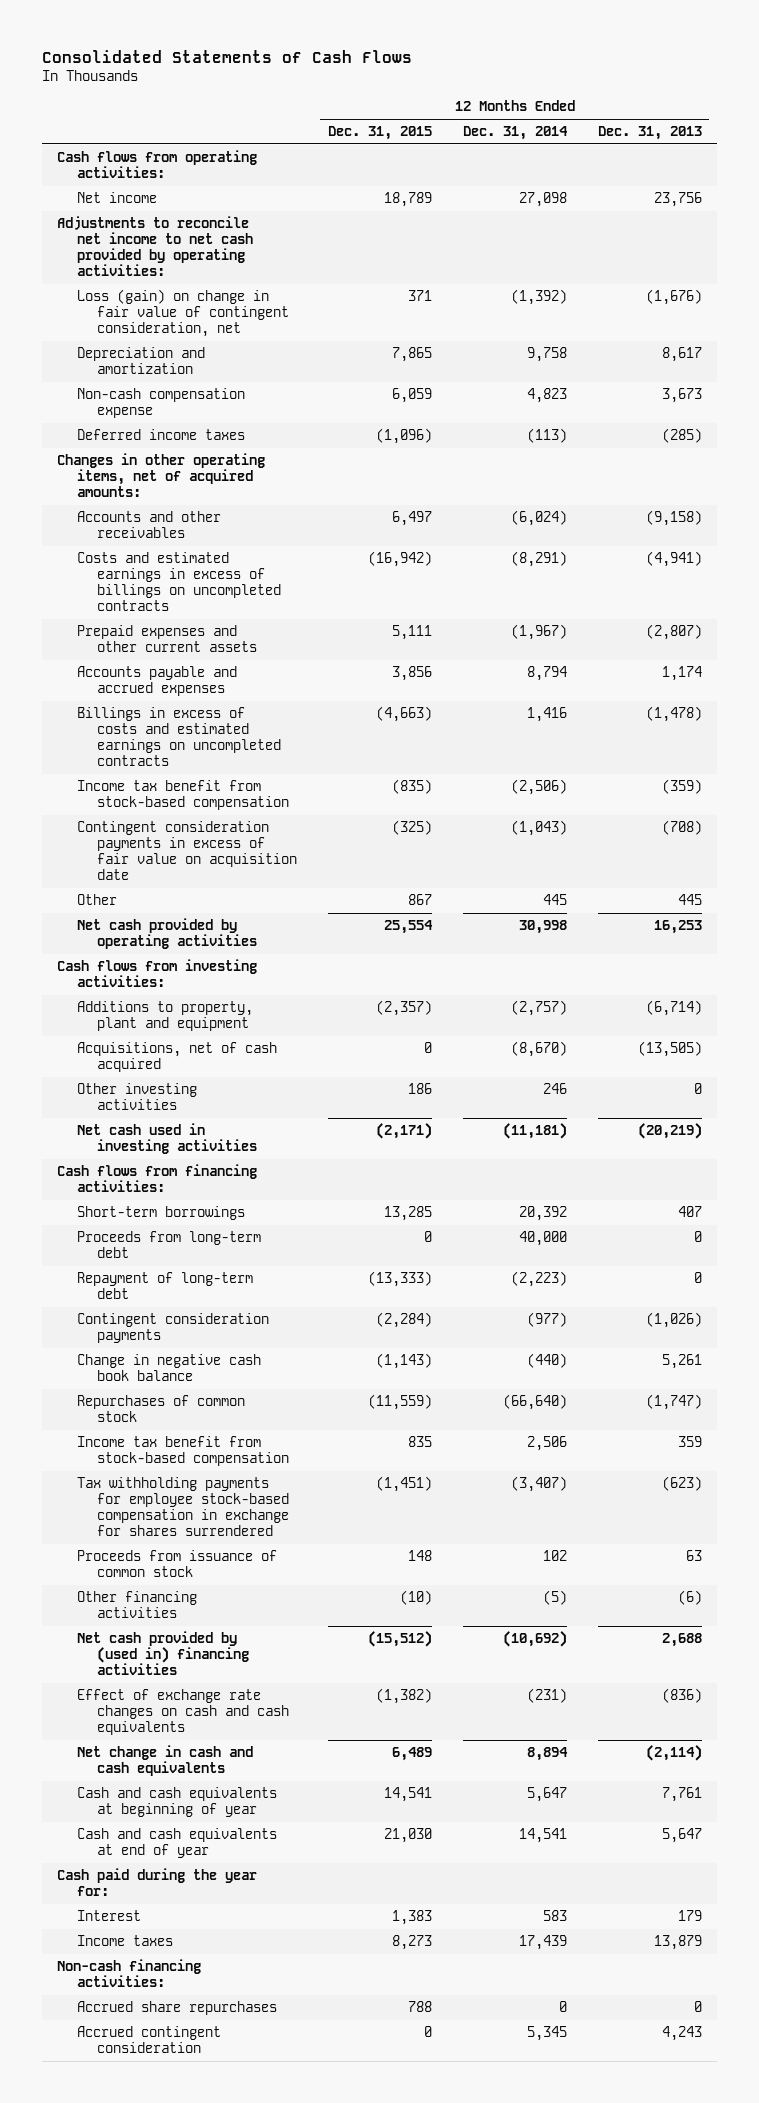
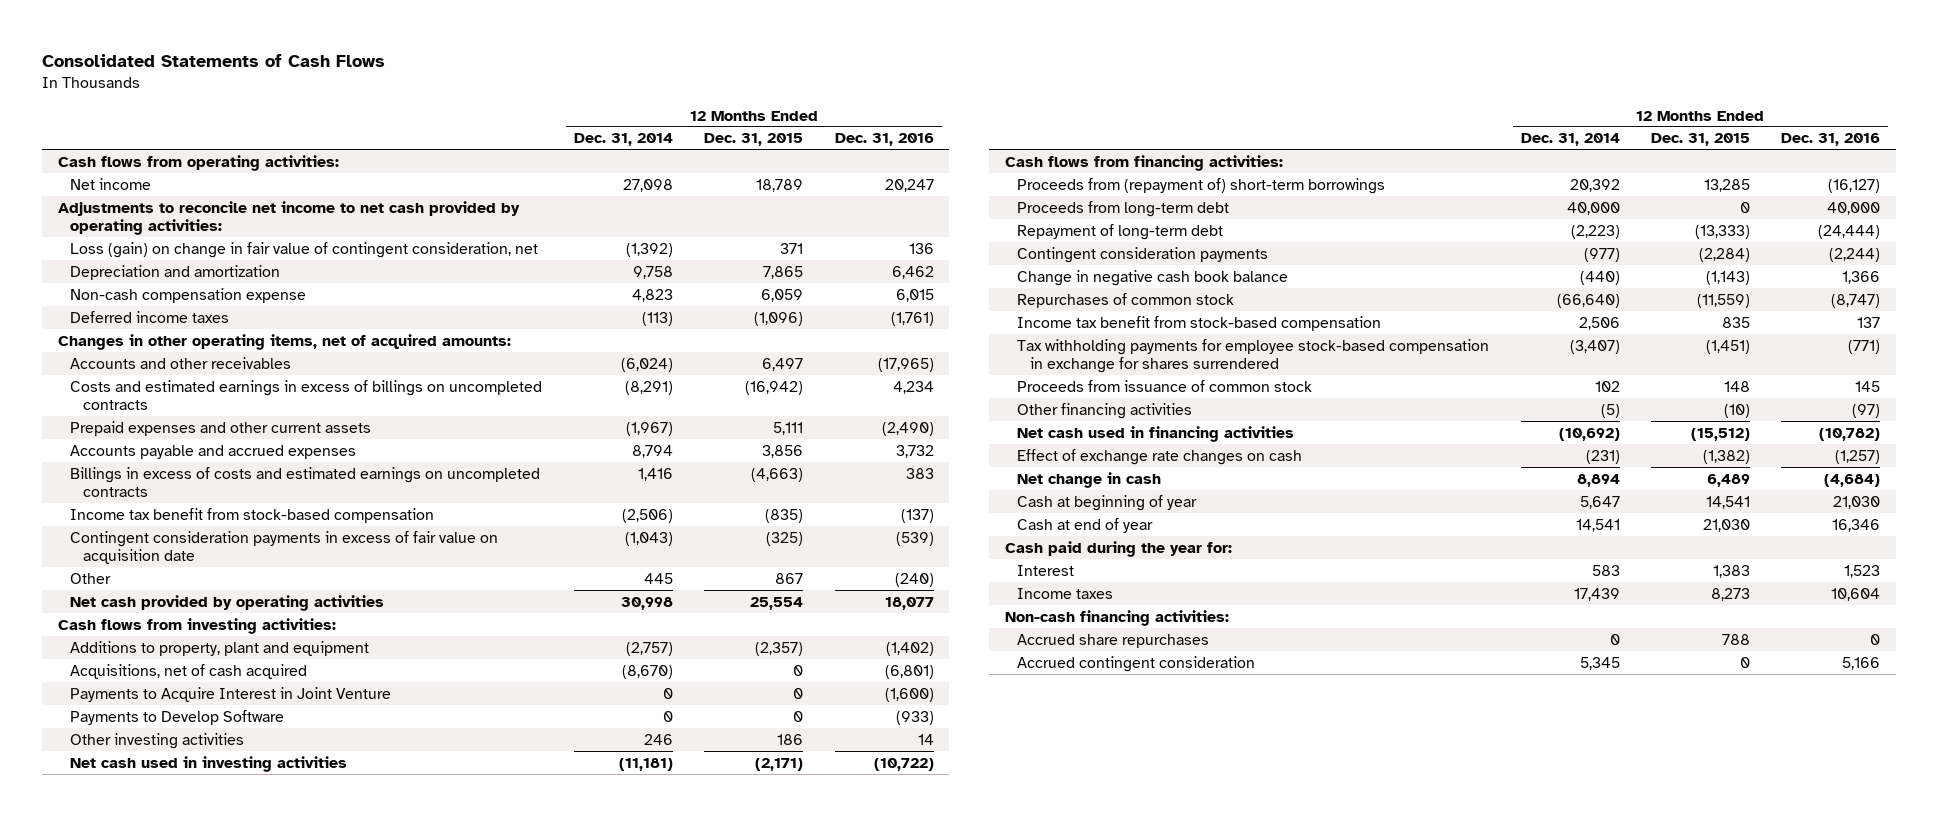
[597,126,702,141] Dec. 31, 2013 -> none
none -> [834,133,934,147] Dec. 31, 2016
none -> [70,686,392,702] Payments to Acquire Interest in Joint Venture
none -> [70,709,285,725] Payments to Develop Software
[77,1206,246,1221] Short-term borrowings -> [1017,177,1386,194] Proceeds from (repayment of) short-term borrowings
[77,1631,250,1676] Net cash provided by (used in) financing activities -> [1017,425,1295,442] Net cash used in financing activities
[77,1689,290,1736] Effect of exchange rate changes on cash and cash equivalents -> [1017,448,1303,465] Effect of exchange rate changes on cash
[77,1745,254,1777] Net change in cash and cash equivalents -> [1017,471,1162,488] Net change in cash
[77,1787,278,1818] Cash and cash equivalents at beginning of year -> [1017,494,1198,511] Cash at beginning of year
[77,1828,278,1859] Cash and cash equivalents at end of year -> [1017,517,1154,533] Cash at end of year

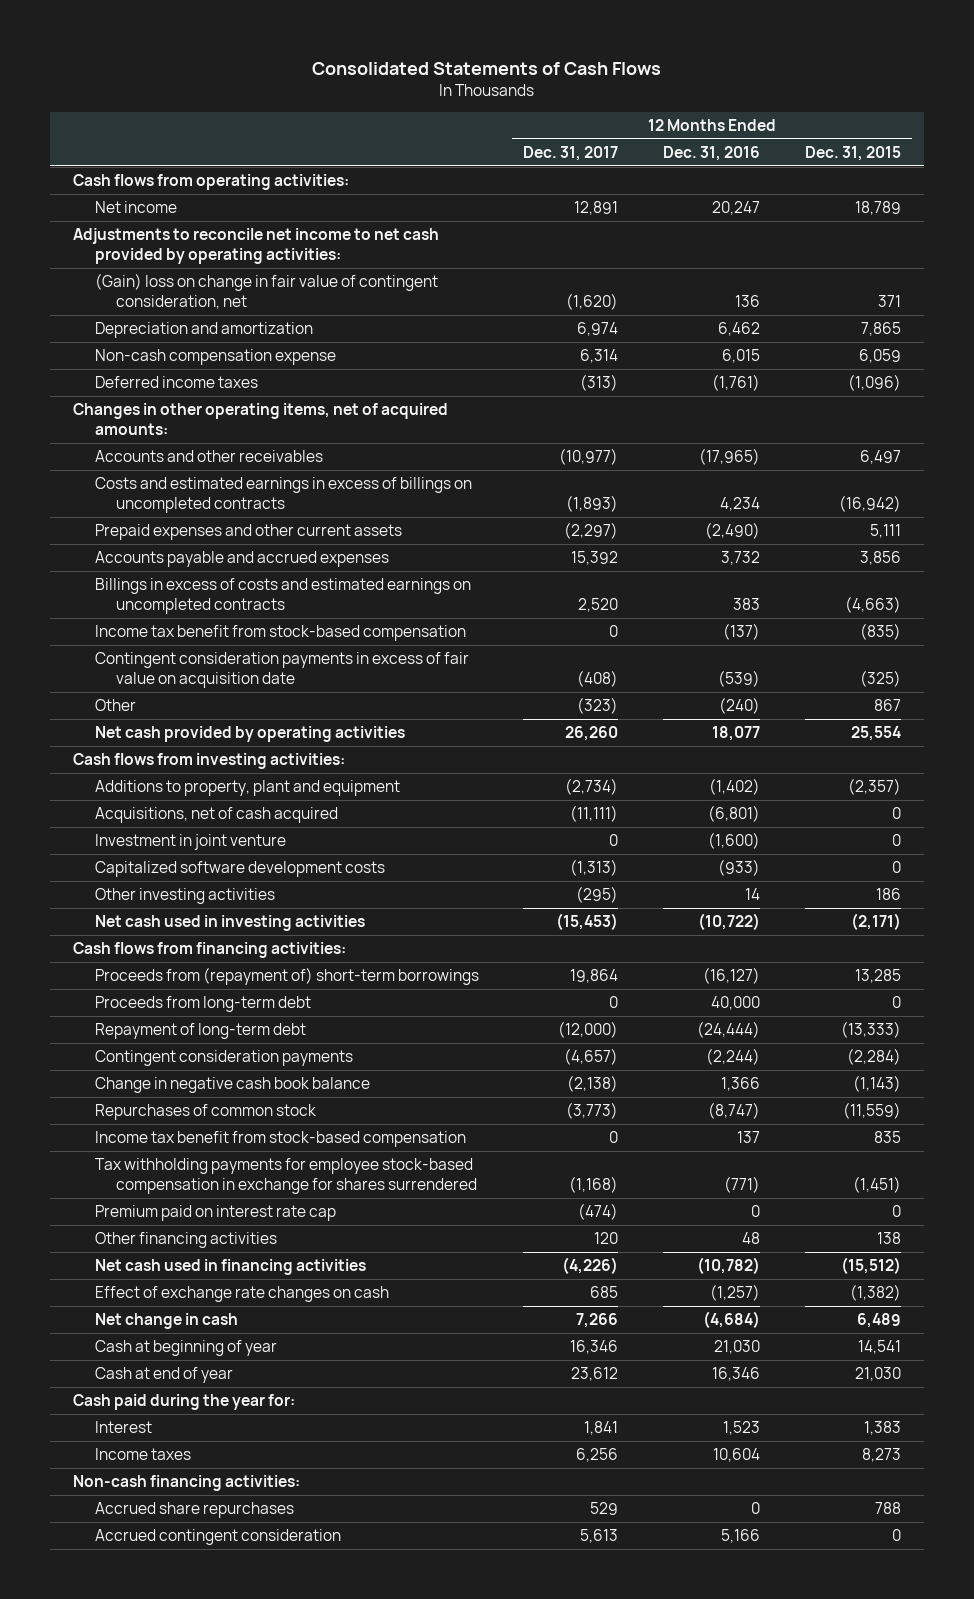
[573,133,673,147] Dec. 31, 2014 -> none
none -> [523,146,619,162] Dec. 31, 2017
[70,241,539,258] Loss (gain) on change in fair value of contingent consideration, net -> [94,273,438,310] (Gain) loss on change in fair value of contingent consideration, net
[70,686,392,702] Payments to Acquire Interest in Joint Venture -> [94,834,286,851] Investment in joint venture
[70,709,285,725] Payments to Develop Software -> [94,861,385,878] Capitalized software development costs
[1017,379,1313,392] Proceeds from issuance of common stock -> none
none -> [94,1205,336,1222] Premium paid on interest rate cap
[1723,403,1750,418] (10) -> [877,1232,902,1245] 138
[1852,403,1881,418] (97) -> [742,1232,761,1245] 48

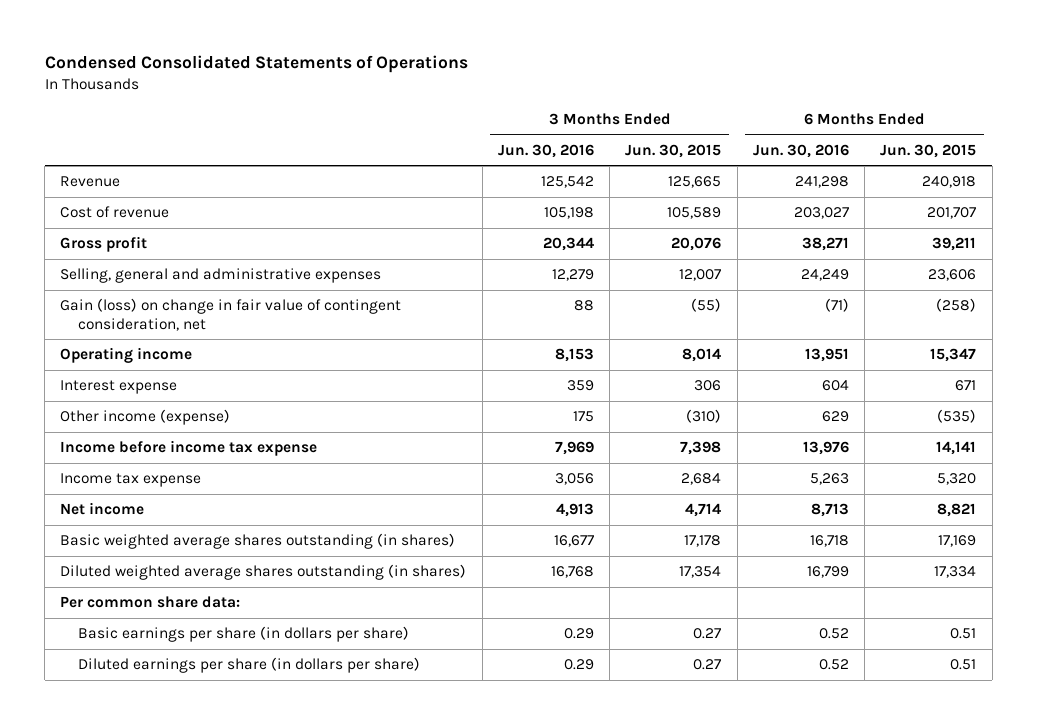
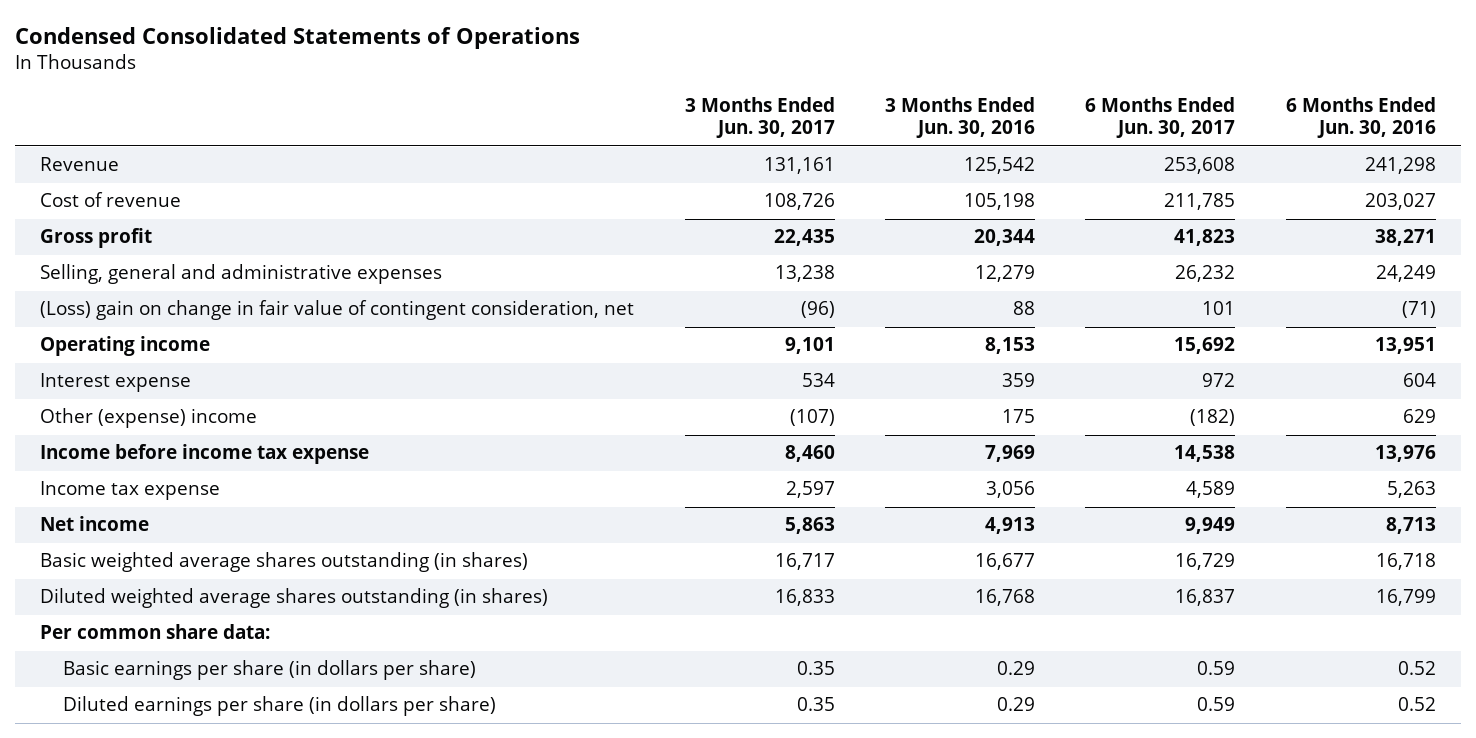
[625,143,722,158] Jun. 30, 2015 -> none
[880,143,977,158] Jun. 30, 2015 -> none
none -> [684,97,835,139] 3 Months Ended Jun. 30, 2017
none -> [1085,97,1236,139] 6 Months Ended Jun. 30, 2017
[60,298,402,331] Gain (loss) on change in fair value of contingent consideration, net -> [40,300,635,321] (Loss) gain on change in fair value of contingent consideration, net
[60,409,231,426] Other income (expense) -> [40,408,258,429] Other (expense) income

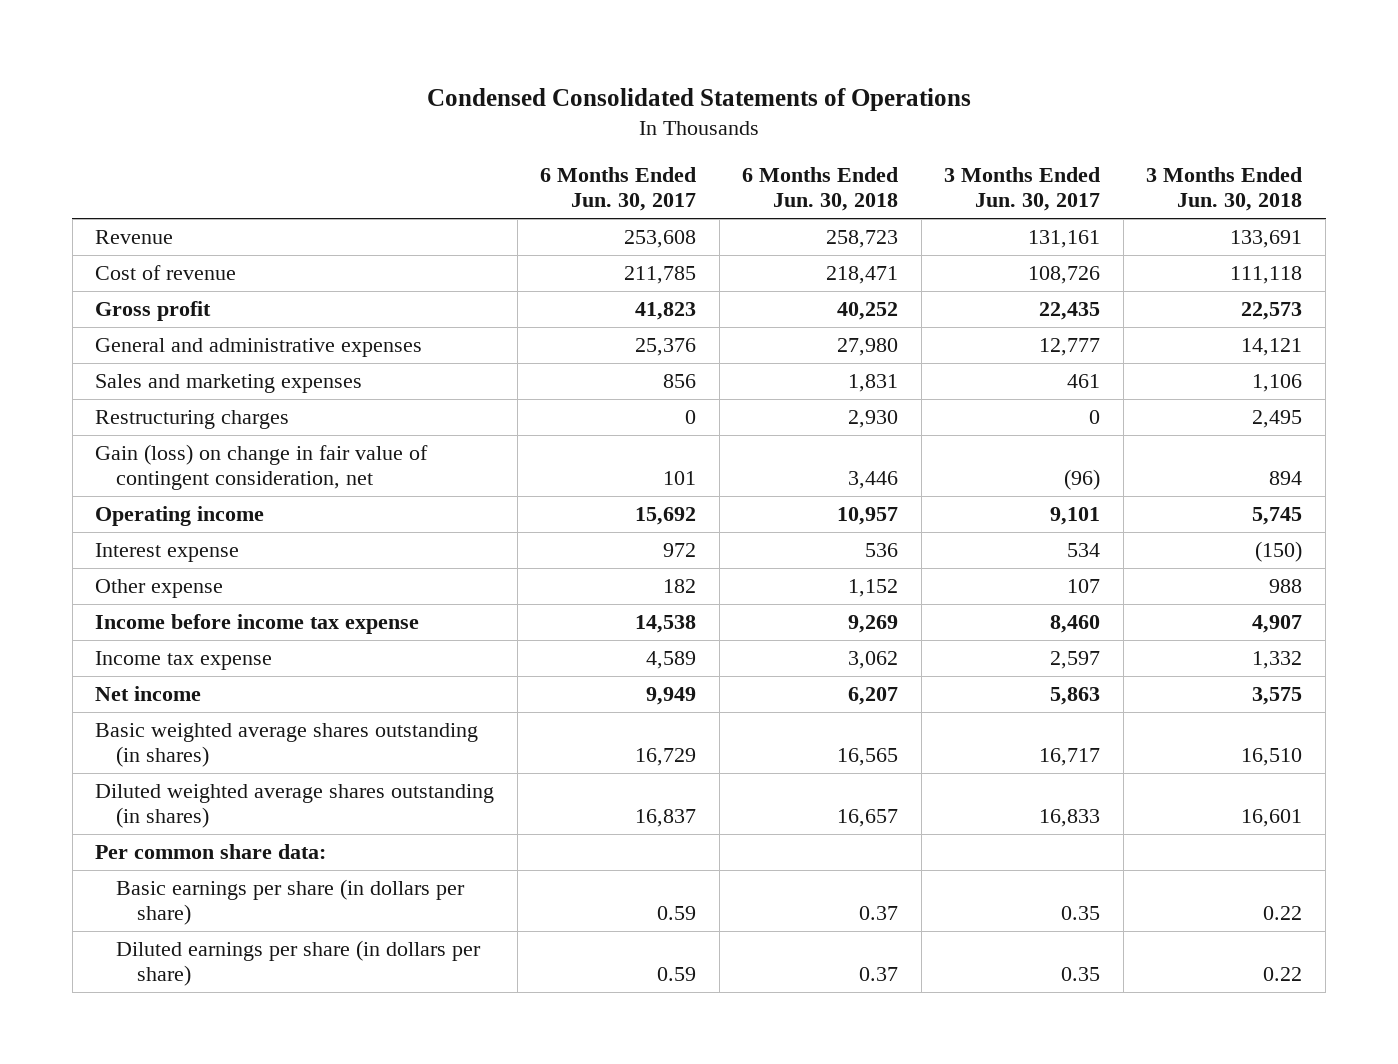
[885,97,1036,139] 3 Months Ended Jun. 30, 2016 -> none
[1285,97,1436,139] 6 Months Ended Jun. 30, 2016 -> none
none -> [742,166,899,212] 6 Months Ended Jun. 30, 2018
none -> [1146,166,1303,212] 3 Months Ended Jun. 30, 2018
[40,264,443,285] Selling, general and administrative expenses -> [95,337,423,357] General and administrative expenses
[774,265,835,283] 13,238 -> [1039,337,1101,356] 12,777
[1175,265,1236,283] 26,232 -> [635,337,697,356] 25,376
none -> [95,373,363,393] Sales and marketing expenses
none -> [95,409,290,429] Restructuring charges
[40,300,635,321] (Loss) gain on change in fair value of contingent consideration, net -> [95,443,429,491] Gain (loss) on change in fair value of contingent consideration, net
[40,408,258,429] Other (expense) income -> [95,578,224,598] Other expense
[789,409,835,427] (107) -> [1067,578,1101,593] 107
[1190,409,1236,427] (182) -> [663,578,697,593] 182

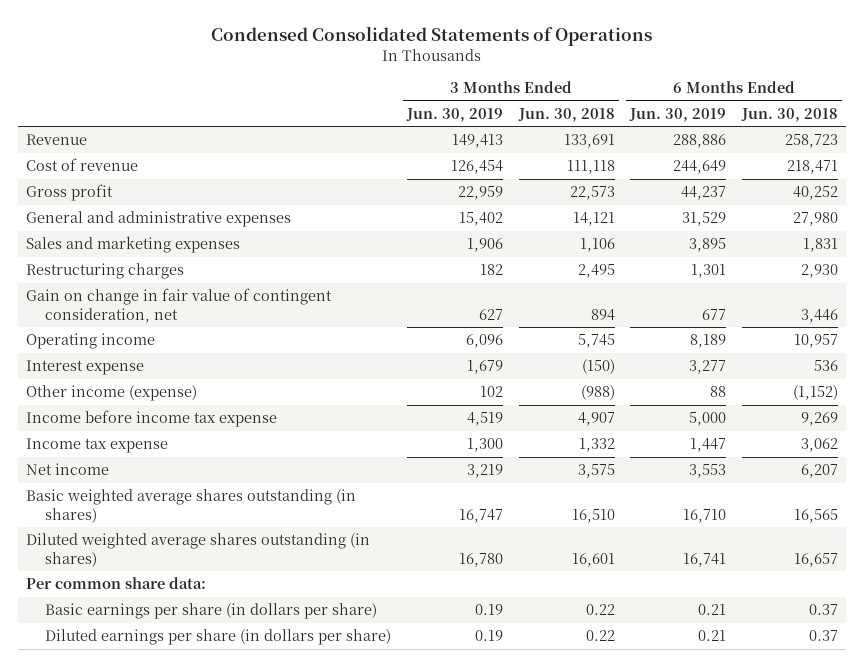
[540,166,697,212] 6 Months Ended Jun. 30, 2017 -> none
[944,166,1101,212] 3 Months Ended Jun. 30, 2017 -> none
none -> [405,107,503,122] Jun. 30, 2019
none -> [629,107,727,122] Jun. 30, 2019
[95,443,429,491] Gain (loss) on change in fair value of contingent consideration, net -> [25,288,332,323] Gain on change in fair value of contingent consideration, net
[95,578,224,598] Other expense -> [25,385,197,402] Other income (expense)
[848,578,899,597] 1,152 -> [793,385,839,401] (1,152)
[1269,578,1303,593] 988 -> [580,385,615,401] (988)

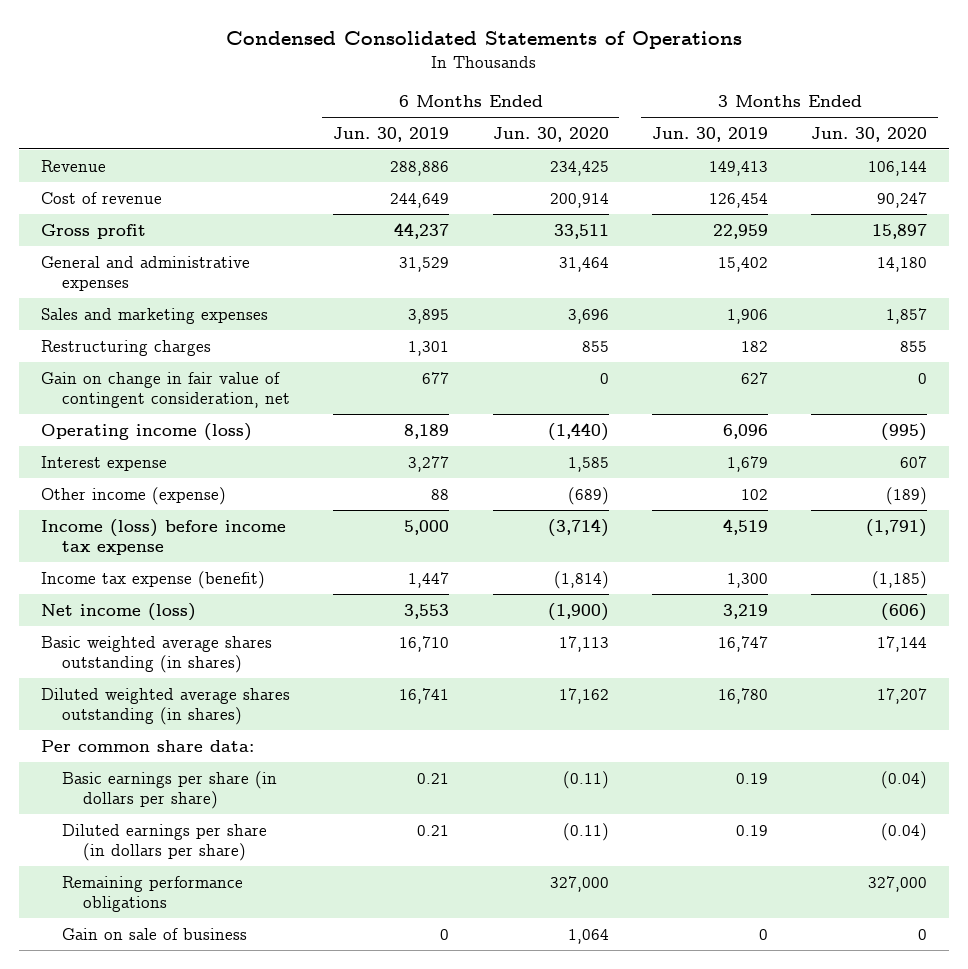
[517,107,615,122] Jun. 30, 2018 -> none
[741,107,839,122] Jun. 30, 2018 -> none
none -> [492,126,609,142] Jun. 30, 2020
none -> [811,126,928,142] Jun. 30, 2020
[25,333,155,350] Operating income -> [40,422,252,441] Operating income (loss)
[25,410,277,428] Income before income tax expense -> [40,518,286,555] Income (loss) before income tax expense
[25,438,168,454] Income tax expense -> [40,570,265,589] Income tax expense (benefit)
[25,463,109,476] Net income -> [40,602,196,621] Net income (loss)
none -> [61,875,243,912] Remaining performance obligations
none -> [61,927,247,940] Gain on sale of business

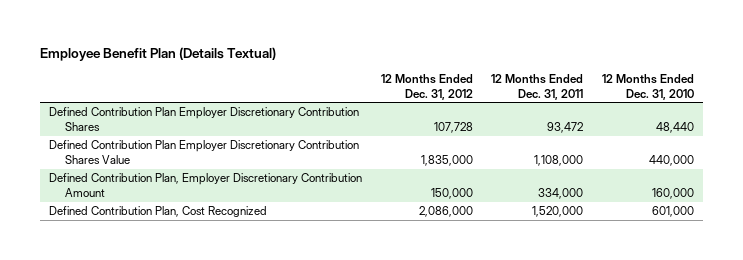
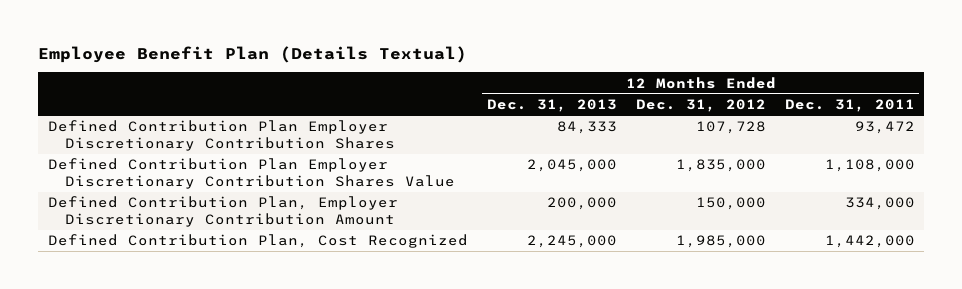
[601,73,694,100] 12 Months Ended Dec. 31, 2010 -> none
none -> [486,99,617,113] Dec. 31, 2013
[418,206,473,218] 2,086,000 -> [675,235,766,249] 1,985,000
[532,206,584,218] 1,520,000 -> [824,235,915,249] 1,442,000

